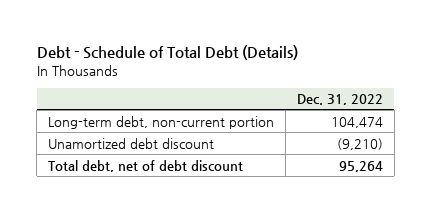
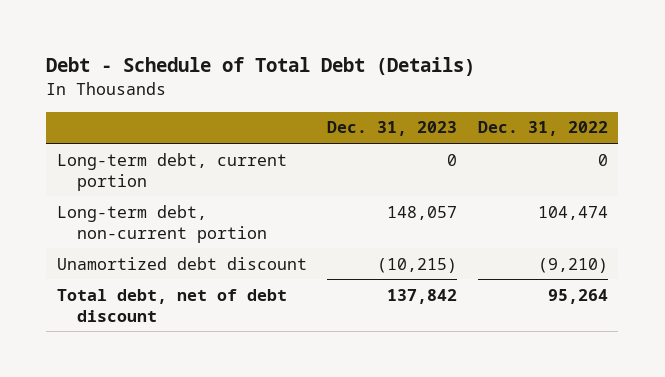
none -> [327,121,458,137] Dec. 31, 2023
none -> [56,152,287,191] Long-term debt, current portion

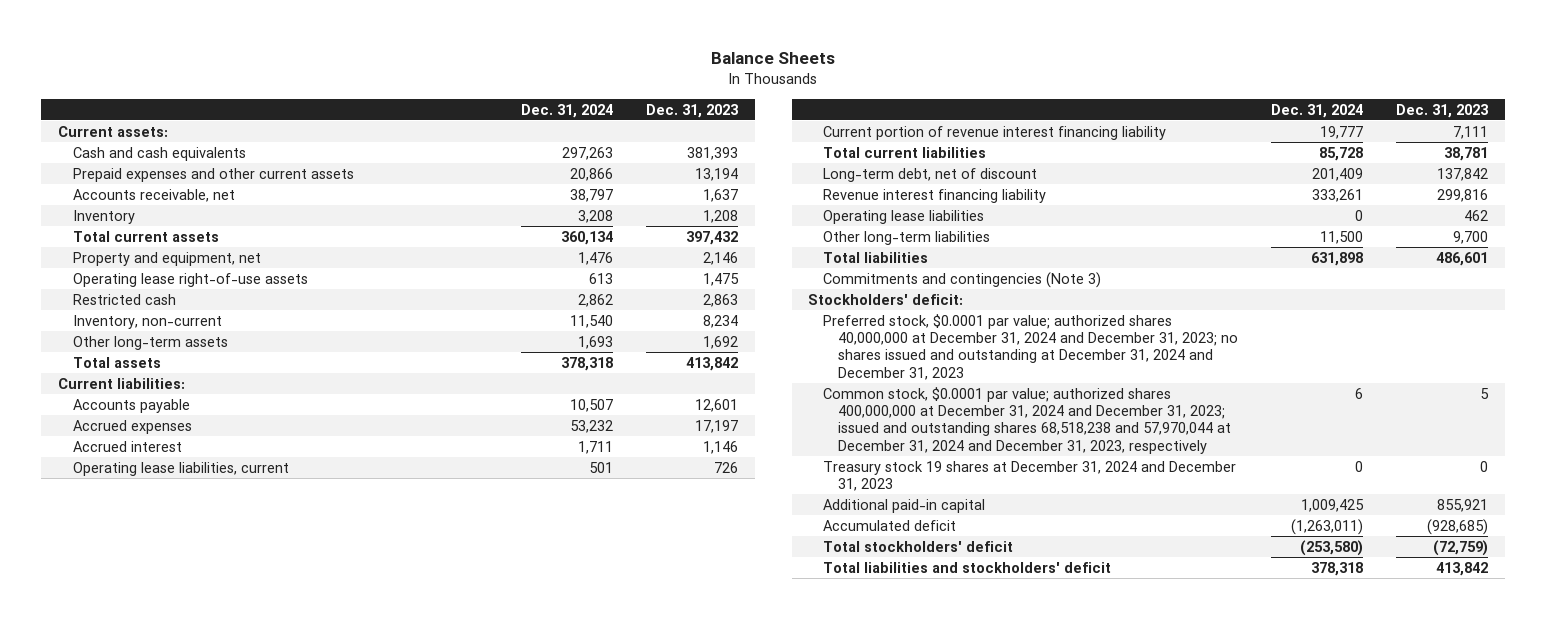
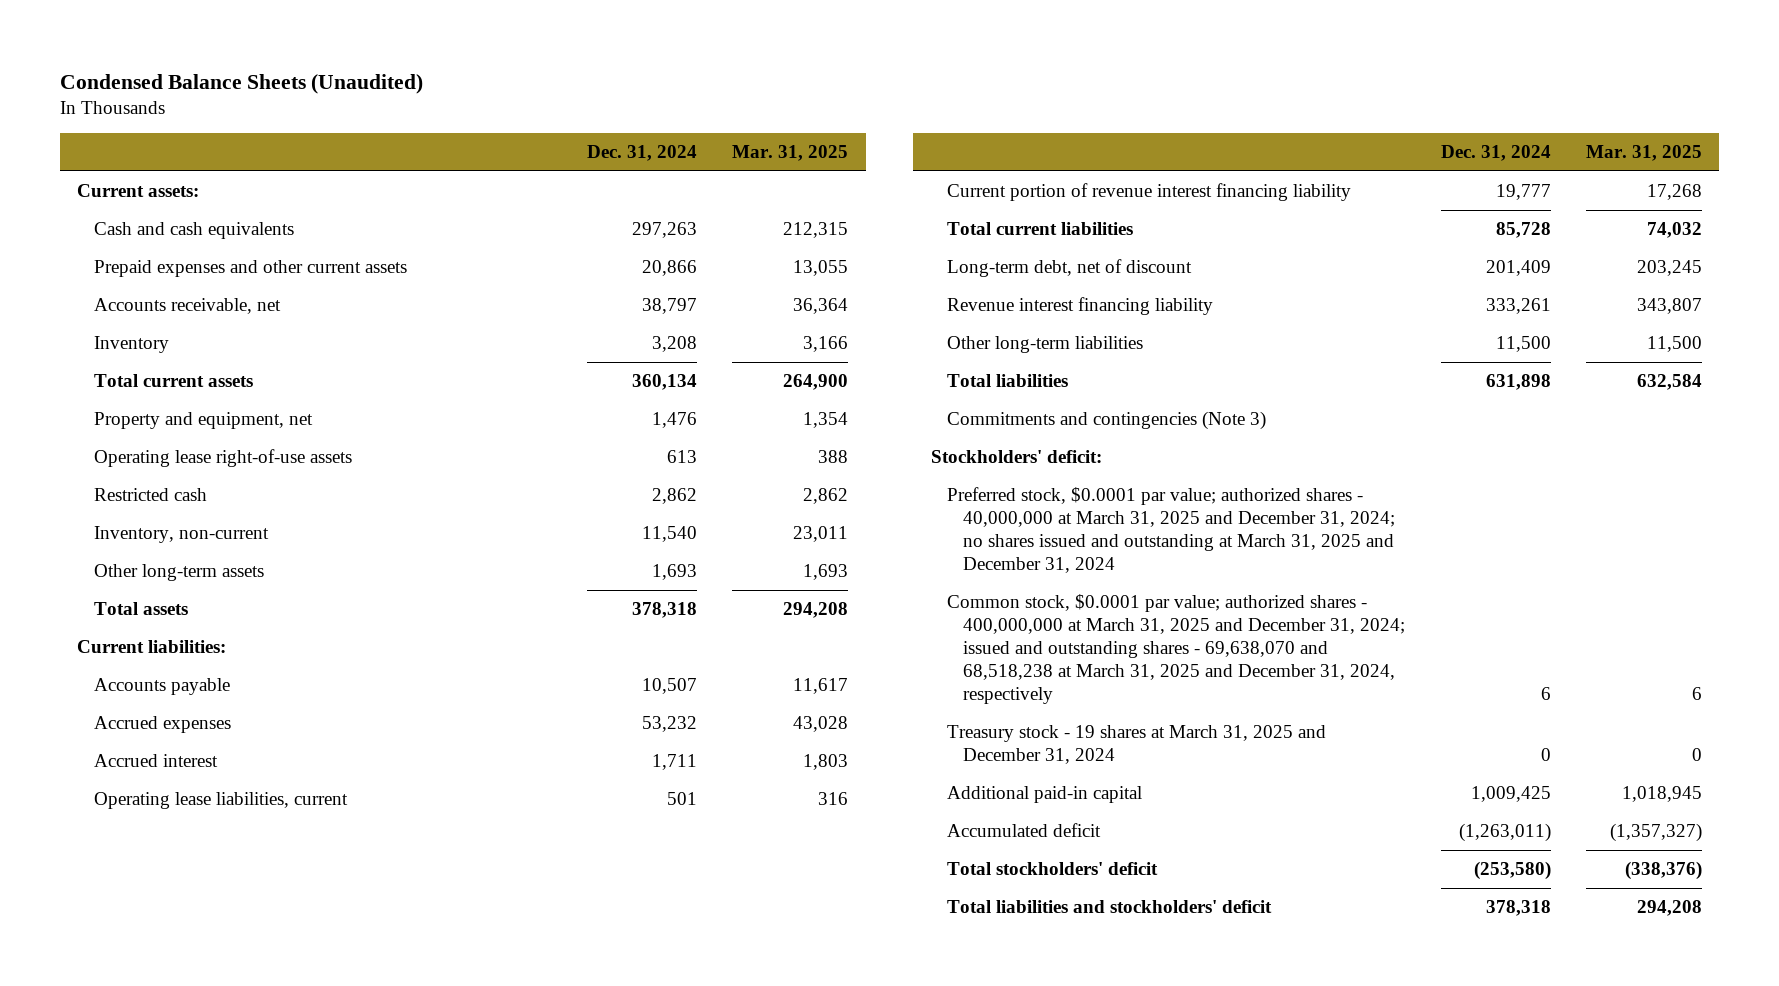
[711,52,836,65] Balance Sheets -> [59,74,423,95] Condensed Balance Sheets (Unaudited)
[646,103,739,118] Dec. 31, 2023 -> none
none -> [732,145,849,162] Mar. 31, 2025
[823,209,985,224] Operating lease liabilities -> none
[823,313,1239,380] Preferred stock, $0.0001 par value; authorized shares 40,000,000 at December 31, 2024 and December 31, 2023; no shares issued and outstanding at December 31, 2024 and December 31, 2023 -> [946,486,1396,574] Preferred stock, $0.0001 par value; authorized shares - 40,000,000 at March 31, 2025 and December 31, 2024; no shares issued and outstanding at March 31, 2025 and December 31, 2024
[823,386,1232,454] Common stock, $0.0001 par value; authorized shares 400,000,000 at December 31, 2024 and December 31, 2023; issued and outstanding shares 68,518,238 and 57,970,044 at December 31, 2024 and December 31, 2023, respectively -> [946,593,1406,705] Common stock, $0.0001 par value; authorized shares - 400,000,000 at March 31, 2025 and December 31, 2024; issued and outstanding shares - 69,638,070 and 68,518,238 at March 31, 2025 and December 31, 2024, respectively
[823,460,1237,492] Treasury stock 19 shares at December 31, 2024 and December 31, 2023 -> [946,724,1326,765] Treasury stock - 19 shares at March 31, 2025 and December 31, 2024

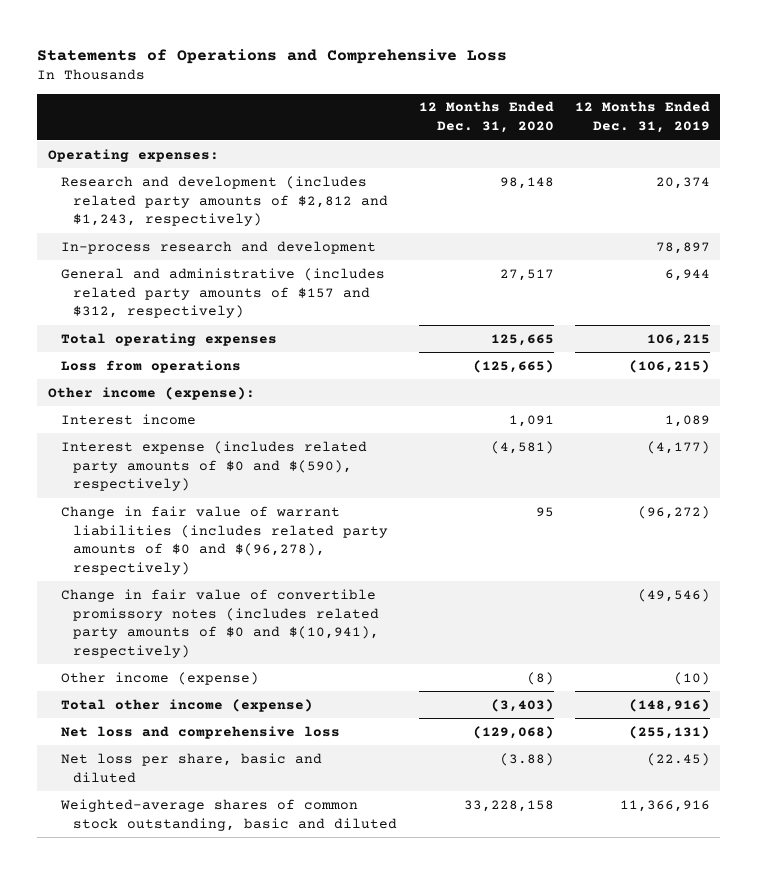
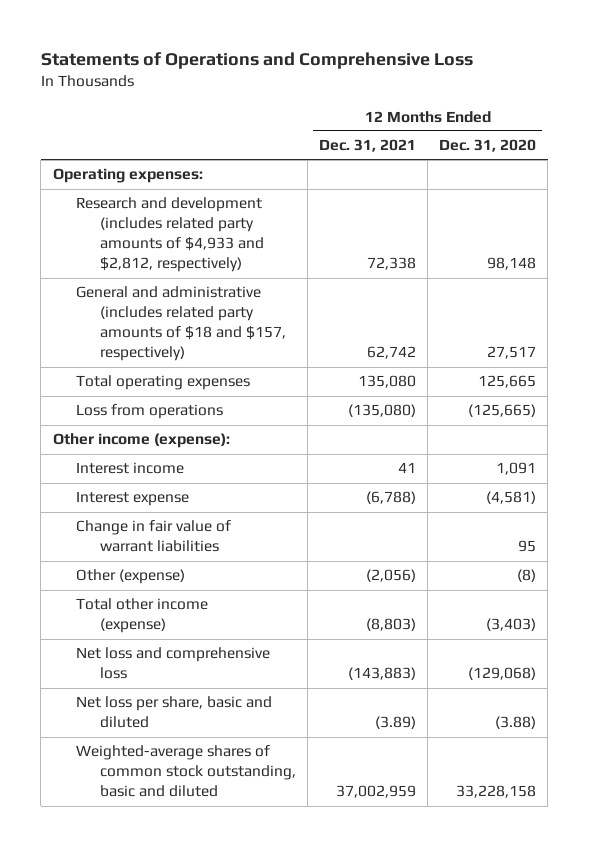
[574,101,710,134] 12 Months Ended Dec. 31, 2019 -> none
none -> [319,139,417,153] Dec. 31, 2021
[60,240,376,254] In-process research and development -> none
[60,175,389,227] Research and development (includes related party amounts of $2,812 and $1,243, respectively) -> [76,197,264,273] Research and development (includes related party amounts of $4,933 and $2,812, respectively)
[60,267,385,319] General and administrative (includes related party amounts of $157 and $312, respectively) -> [76,286,286,362] General and administrative (includes related party amounts of $18 and $157, respectively)
[60,588,380,658] Change in fair value of convertible promissory notes (includes related party amounts of $0 and $(10,941), respectively) -> none
[60,440,367,492] Interest expense (includes related party amounts of $0 and $(590), respectively) -> [76,491,190,507] Interest expense
[60,505,389,575] Change in fair value of warrant liabilities (includes related party amounts of $0 and $(96,278), respectively) -> [76,520,232,553] Change in fair value of warrant liabilities
[60,671,259,685] Other income (expense) -> [76,569,186,585] Other (expense)

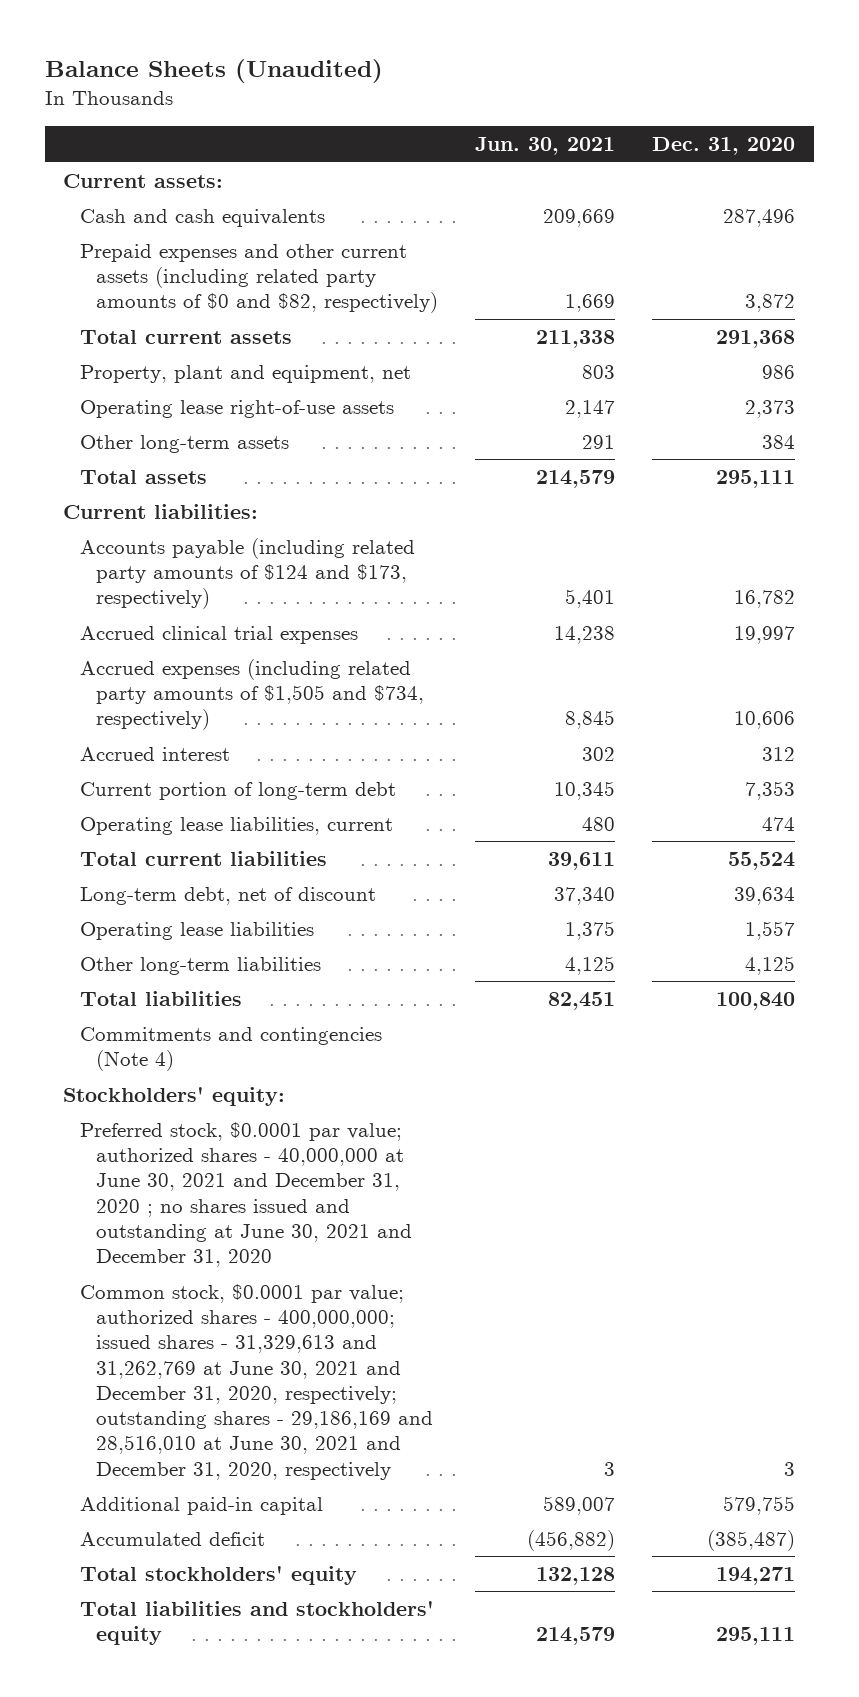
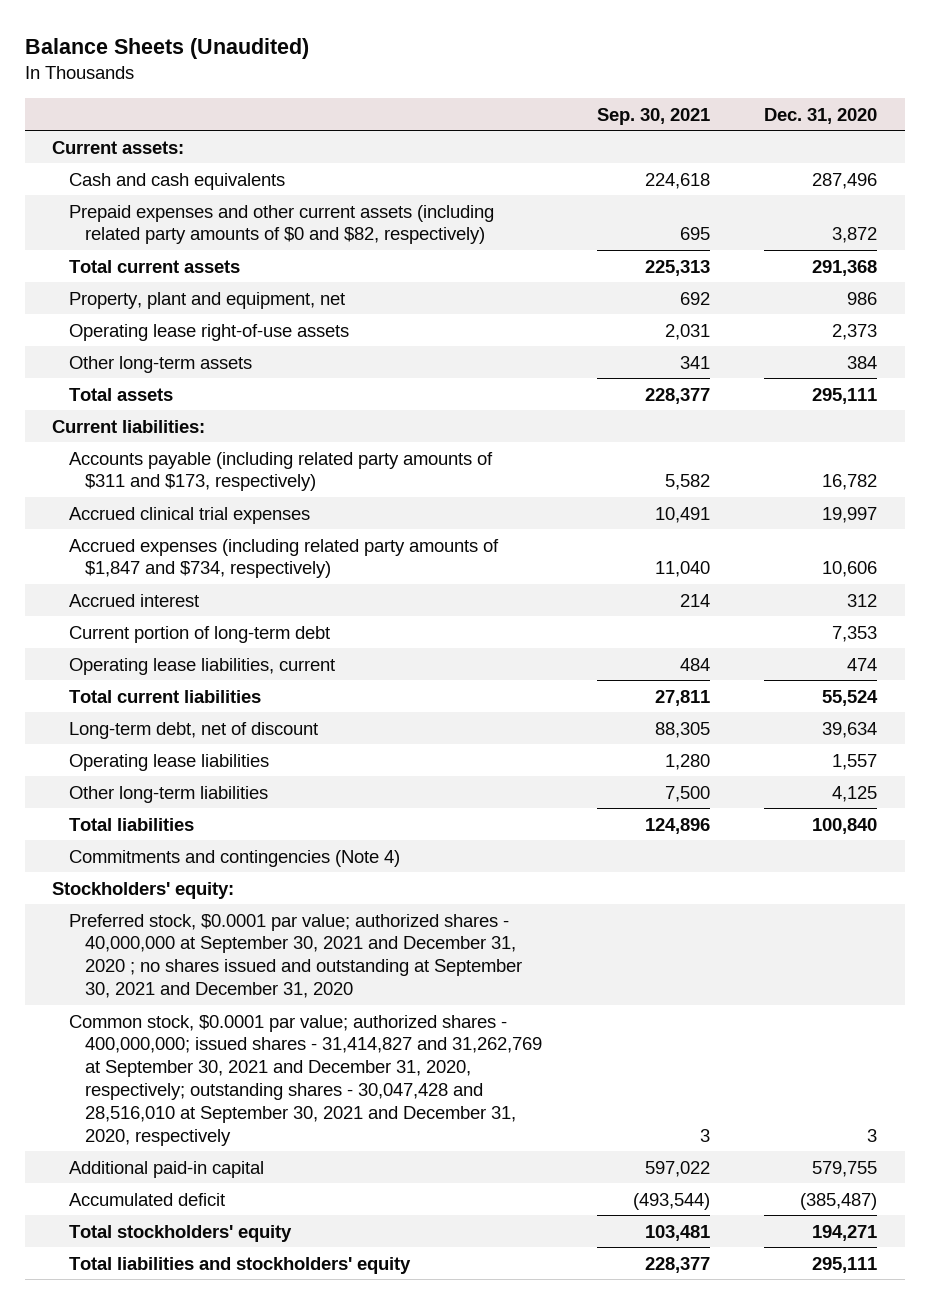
[475,137,616,156] Jun. 30, 2021 -> none
none -> [596,107,710,125] Sep. 30, 2021
[79,537,415,610] Accounts payable (including related party amounts of $124 and $173, respectively) -> [68,451,493,492] Accounts payable (including related party amounts of $311 and $173, respectively)
[79,658,425,731] Accrued expenses (including related party amounts of $1,505 and $734, respectively) -> [68,538,499,579] Accrued expenses (including related party amounts of $1,847 and $734, respectively)
[79,1121,413,1268] Preferred stock, $0.0001 par value; authorized shares - 40,000,000 at June 30, 2021 and December 31, 2020 ; no shares issued and outstanding at June 30, 2021 and December 31, 2020 -> [68,913,523,999] Preferred stock, $0.0001 par value; authorized shares - 40,000,000 at September 30, 2021 and December 31, 2020 ; no shares issued and outstanding at September 30, 2021 and December 31, 2020
[79,1283,434,1480] Common stock, $0.0001 par value; authorized shares - 400,000,000; issued shares - 31,329,613 and 31,262,769 at June 30, 2021 and December 31, 2020, respectively; outstanding shares - 29,186,169 and 28,516,010 at June 30, 2021 and December 31, 2020, respectively -> [68,1014,543,1146] Common stock, $0.0001 par value; authorized shares - 400,000,000; issued shares - 31,414,827 and 31,262,769 at September 30, 2021 and December 31, 2020, respectively; outstanding shares - 30,047,428 and 28,516,010 at September 30, 2021 and December 31, 2020, respectively

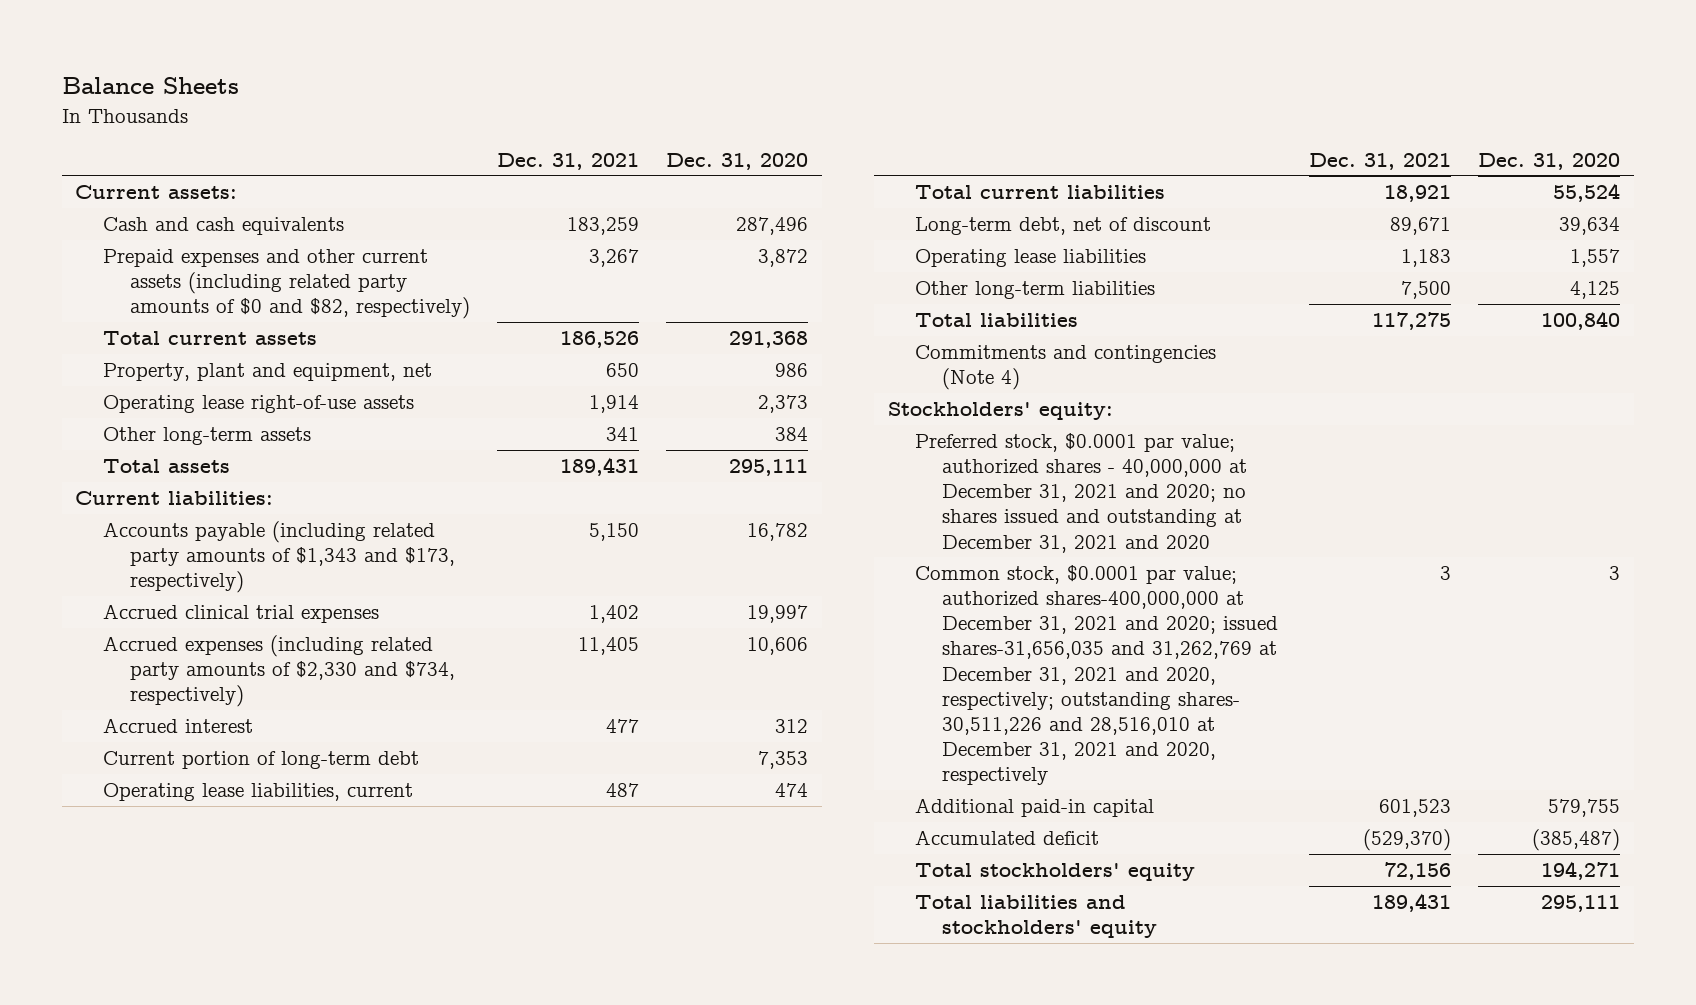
[25,38,310,60] Balance Sheets (Unaudited) -> [61,77,239,95] Balance Sheets
[596,107,710,125] Sep. 30, 2021 -> none
none -> [496,152,639,170] Dec. 31, 2021
[68,451,493,492] Accounts payable (including related party amounts of $311 and $173, respectively) -> [102,521,455,594] Accounts payable (including related party amounts of $1,343 and $173, respectively)
[68,538,499,579] Accrued expenses (including related party amounts of $1,847 and $734, respectively) -> [102,635,455,708] Accrued expenses (including related party amounts of $2,330 and $734, respectively)
[68,913,523,999] Preferred stock, $0.0001 par value; authorized shares - 40,000,000 at September 30, 2021 and December 31, 2020 ; no shares issued and outstanding at September 30, 2021 and December 31, 2020 -> [914,433,1247,553] Preferred stock, $0.0001 par value; authorized shares - 40,000,000 at December 31, 2021 and 2020; no shares issued and outstanding at December 31, 2021 and 2020
[68,1014,543,1146] Common stock, $0.0001 par value; authorized shares - 400,000,000; issued shares - 31,414,827 and 31,262,769 at September 30, 2021 and December 31, 2020, respectively; outstanding shares - 30,047,428 and 28,516,010 at September 30, 2021 and December 31, 2020, respectively -> [914,565,1278,785] Common stock, $0.0001 par value; authorized shares-400,000,000 at December 31, 2021 and 2020; issued shares-31,656,035 and 31,262,769 at December 31, 2021 and 2020, respectively; outstanding shares- 30,511,226 and 28,516,010 at December 31, 2021 and 2020, respectively

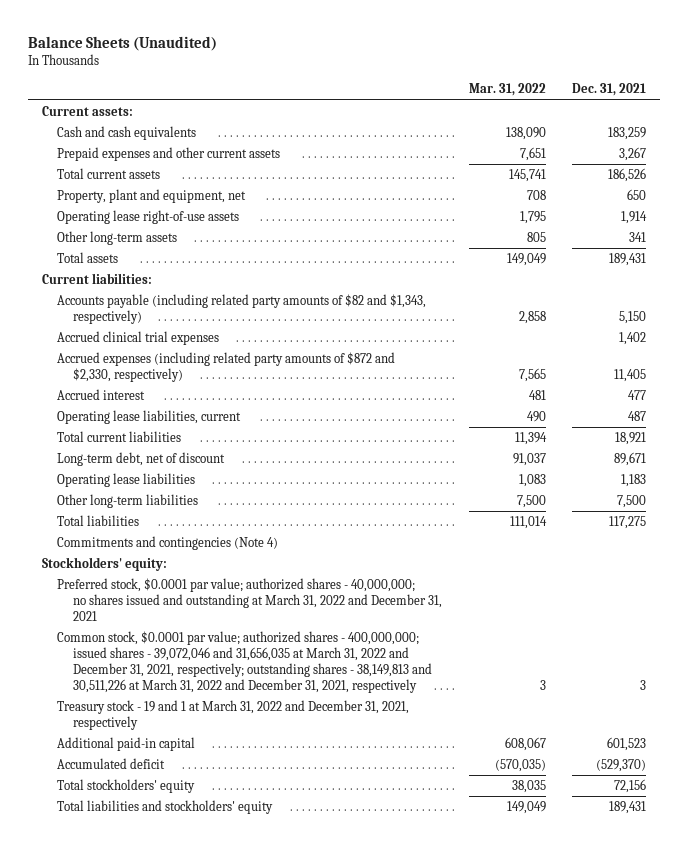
[61,77,239,95] Balance Sheets -> [28,36,218,52] Balance Sheets (Unaudited)
[666,152,809,170] Dec. 31, 2020 -> none
none -> [468,83,546,97] Mar. 31, 2022
[102,249,470,320] Prepaid expenses and other current assets (including related party amounts of $0 and $82, respectively) -> [57,147,281,162] Prepaid expenses and other current assets
[102,521,455,594] Accounts payable (including related party amounts of $1,343 and $173, respectively) -> [57,294,427,325] Accounts payable (including related party amounts of $82 and $1,343, respectively)
[102,635,455,708] Accrued expenses (including related party amounts of $2,330 and $734, respectively) -> [57,352,396,383] Accrued expenses (including related party amounts of $872 and $2,330, respectively)
[102,751,419,770] Current portion of long-term debt -> none
[914,433,1247,553] Preferred stock, $0.0001 par value; authorized shares - 40,000,000 at December 31, 2021 and 2020; no shares issued and outstanding at December 31, 2021 and 2020 -> [57,578,443,622] Preferred stock, $0.0001 par value; authorized shares - 40,000,000; no shares issued and outstanding at March 31, 2022 and December 31, 2021
[914,565,1278,785] Common stock, $0.0001 par value; authorized shares-400,000,000 at December 31, 2021 and 2020; issued shares-31,656,035 and 31,262,769 at December 31, 2021 and 2020, respectively; outstanding shares- 30,511,226 and 28,516,010 at December 31, 2021 and 2020, respectively -> [57,631,433,694] Common stock, $0.0001 par value; authorized shares - 400,000,000; issued shares - 39,072,046 and 31,656,035 at March 31, 2022 and December 31, 2021, respectively; outstanding shares - 38,149,813 and 30,511,226 at March 31, 2022 and December 31, 2021, respectively
none -> [57,700,410,731] Treasury stock - 19 and 1 at March 31, 2022 and December 31, 2021, respectively

